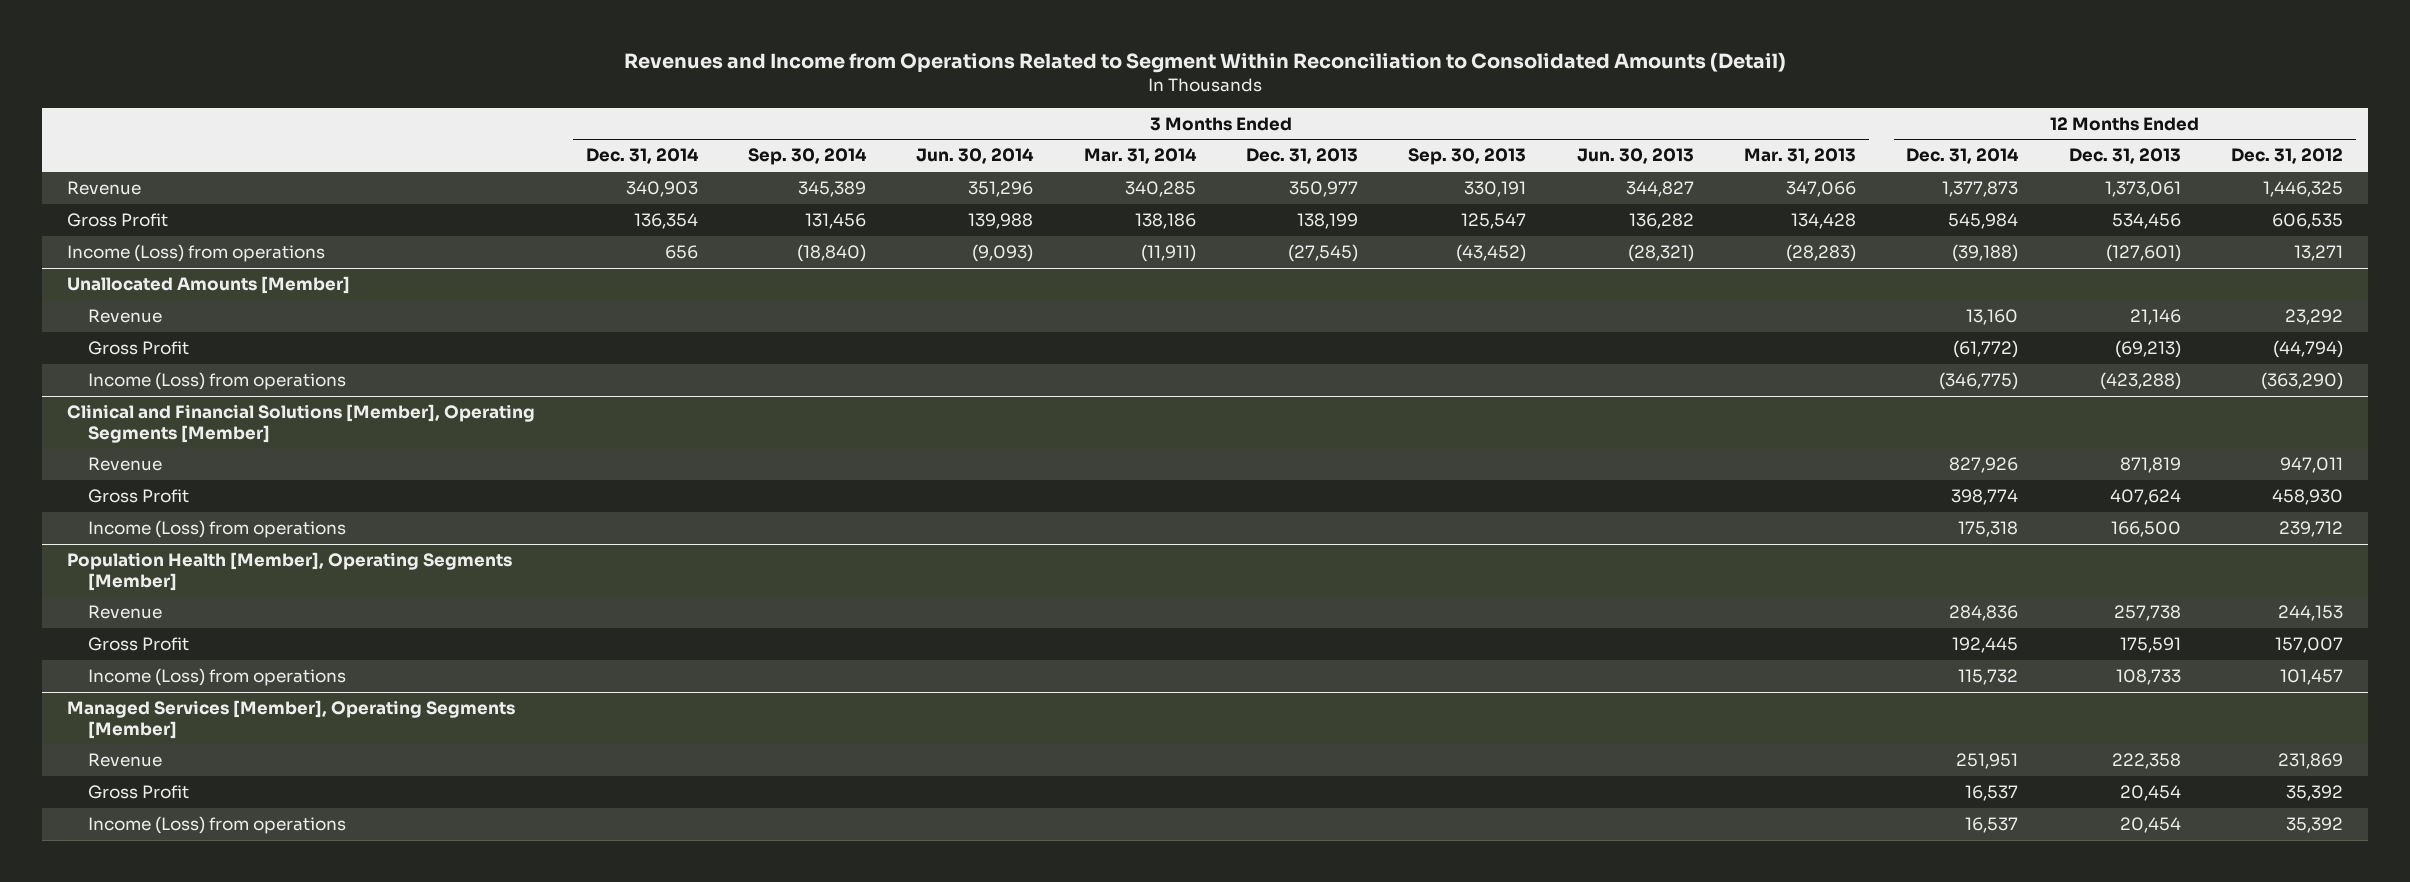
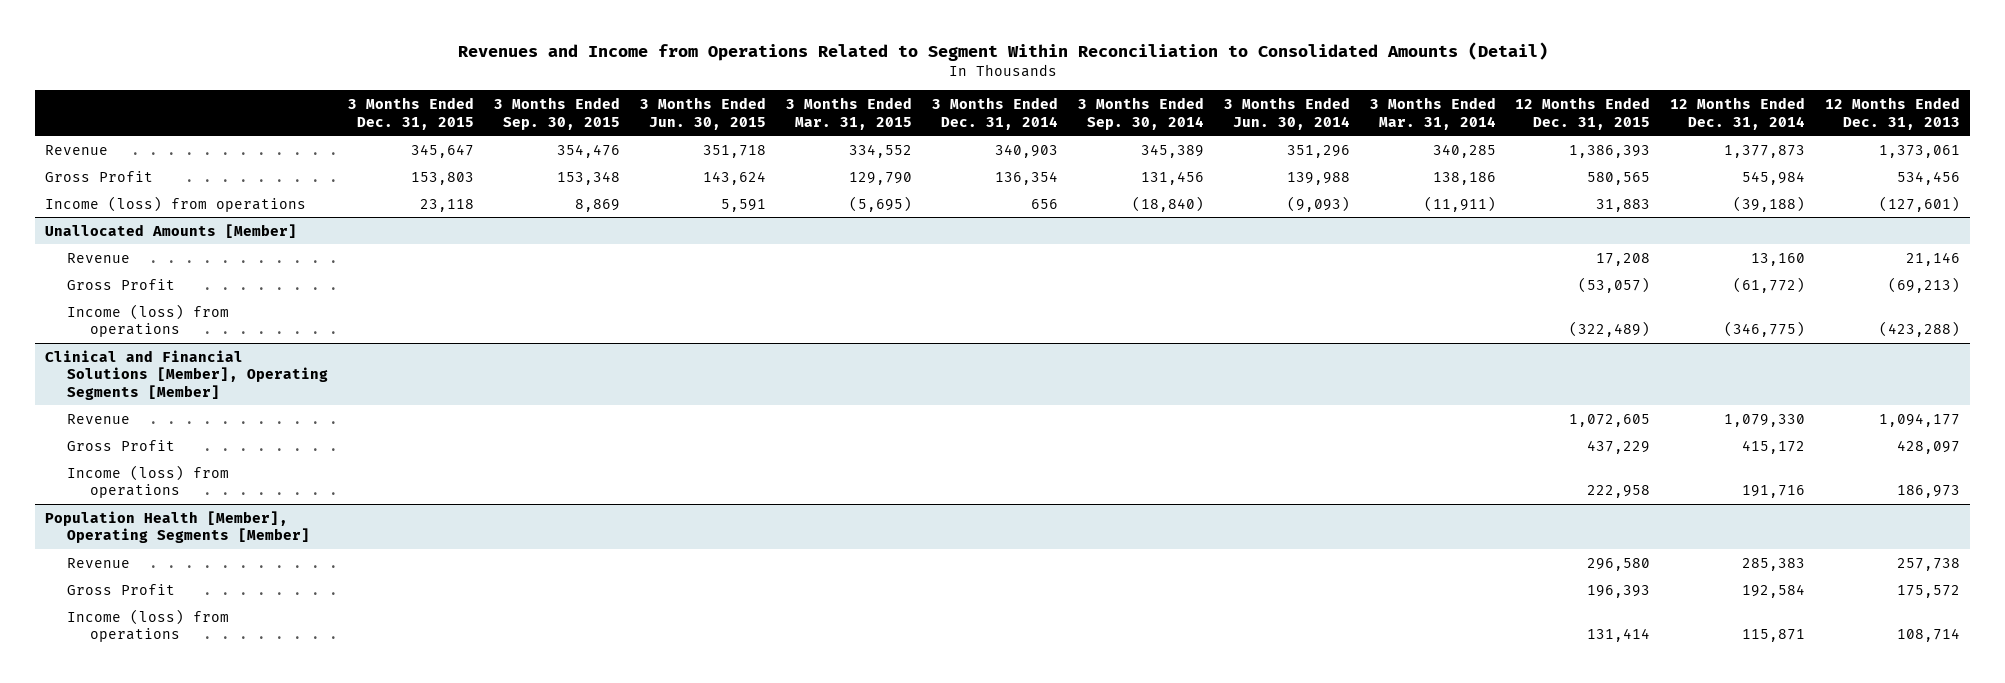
[1246,148,1359,165] Dec. 31, 2013 -> none
[1408,148,1527,166] Sep. 30, 2013 -> none
[1576,148,1694,165] Jun. 30, 2013 -> none
[1744,148,1857,165] Mar. 31, 2013 -> none
[2231,148,2344,165] Dec. 31, 2012 -> none
none -> [348,97,475,130] 3 Months Ended Dec. 31, 2015
none -> [494,97,621,130] 3 Months Ended Sep. 30, 2015
none -> [639,97,766,130] 3 Months Ended Jun. 30, 2015
none -> [785,97,912,130] 3 Months Ended Mar. 31, 2015
none -> [1515,97,1651,130] 12 Months Ended Dec. 31, 2015
[67,243,326,262] Income (Loss) from operations -> [44,195,306,212] Income (loss) from operations
[87,371,346,390] Income (Loss) from operations -> [67,303,230,338] Income (loss) from operations
[1949,456,2019,473] 827,926 -> [1724,413,1806,427] 1,079,330
[2119,456,2181,473] 871,819 -> [1879,412,1961,427] 1,094,177
[1951,488,2019,505] 398,774 -> [1742,439,1806,454] 415,172
[2109,488,2181,505] 407,624 -> [1897,439,1961,454] 428,097
[87,519,346,538] Income (Loss) from operations -> [67,464,230,499] Income (loss) from operations
[1958,520,2019,537] 175,318 -> [1742,485,1806,499] 191,716
[2110,520,2181,537] 166,500 -> [1897,485,1961,499] 186,973
[67,699,516,739] Managed Services [Member], Operating Segments [Member] -> none
[87,752,162,767] Revenue -> none
[87,784,189,799] Gross Profit -> none
[87,815,346,834] Income (Loss) from operations -> none
[1949,604,2019,621] 284,836 -> [1742,557,1806,571] 285,383
[1952,636,2019,653] 192,445 -> [1742,583,1806,598] 192,584
[2119,636,2181,653] 175,591 -> [1897,584,1961,598] 175,572
[87,667,346,686] Income (Loss) from operations -> [67,608,230,643] Income (loss) from operations
[1958,668,2019,685] 115,732 -> [1742,629,1806,643] 115,871
[2115,668,2181,685] 108,733 -> [1897,628,1961,643] 108,714

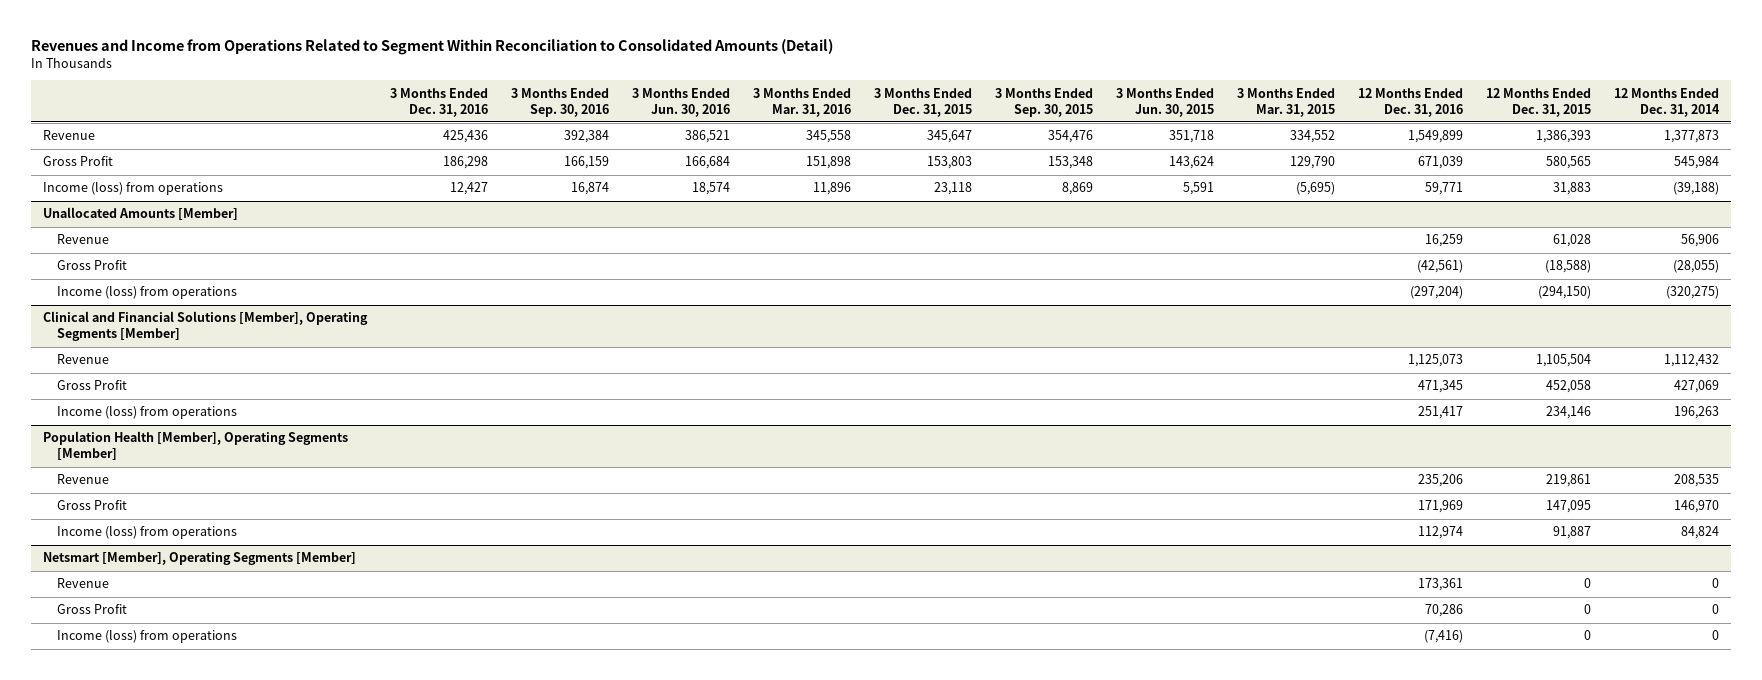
[931,97,1058,130] 3 Months Ended Dec. 31, 2014 -> none
[1077,97,1204,130] 3 Months Ended Sep. 30, 2014 -> none
[1223,97,1350,130] 3 Months Ended Jun. 30, 2014 -> none
[1369,97,1496,130] 3 Months Ended Mar. 31, 2014 -> none
[1825,97,1961,130] 12 Months Ended Dec. 31, 2013 -> none
none -> [389,87,488,117] 3 Months Ended Dec. 31, 2016
none -> [510,87,609,117] 3 Months Ended Sep. 30, 2016
none -> [631,87,730,117] 3 Months Ended Jun. 30, 2016
none -> [752,87,851,117] 3 Months Ended Mar. 31, 2016
none -> [1358,87,1464,117] 12 Months Ended Dec. 31, 2016
[1596,252,1651,266] 17,208 -> [1553,234,1592,248] 61,028
[1751,252,1806,266] 13,160 -> [1681,234,1720,248] 56,906
[1578,276,1651,293] (53,057) -> [1545,260,1592,274] (18,588)
[1733,276,1806,293] (61,772) -> [1673,260,1720,274] (28,055)
[1569,321,1651,338] (322,489) -> [1538,286,1592,300] (294,150)
[1724,321,1806,338] (346,775) -> [1666,286,1720,300] (320,275)
[1569,413,1651,427] 1,072,605 -> [1536,354,1592,368] 1,105,504
[1724,413,1806,427] 1,079,330 -> [1664,354,1720,368] 1,112,432
[1587,439,1651,454] 437,229 -> [1546,380,1592,394] 452,058
[1742,439,1806,454] 415,172 -> [1674,380,1720,394] 427,069
[1587,485,1651,499] 222,958 -> [1546,406,1592,420] 234,146
[1742,485,1806,499] 191,716 -> [1674,406,1720,420] 196,263
[1587,557,1651,571] 296,580 -> [1546,474,1592,488] 219,861
[1742,557,1806,571] 285,383 -> [1674,474,1720,488] 208,535
[1587,584,1651,598] 196,393 -> [1546,500,1592,514] 147,095
[1742,583,1806,598] 192,584 -> [1674,500,1720,514] 146,970
[1587,628,1651,643] 131,414 -> [1553,526,1592,540] 91,887
[1742,629,1806,643] 115,871 -> [1681,526,1720,540] 84,824
none -> [42,552,356,566] Netsmart [Member], Operating Segments [Member]
none -> [57,578,110,589] Revenue
none -> [57,604,128,615] Gross Profit
none -> [57,629,238,644] Income (loss) from operations

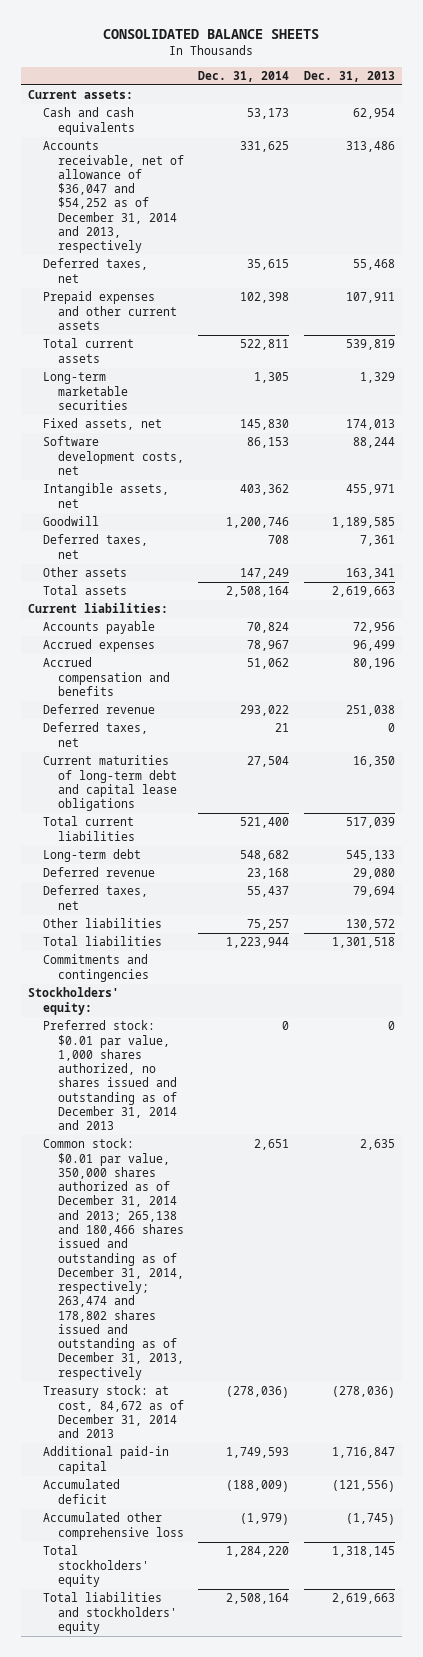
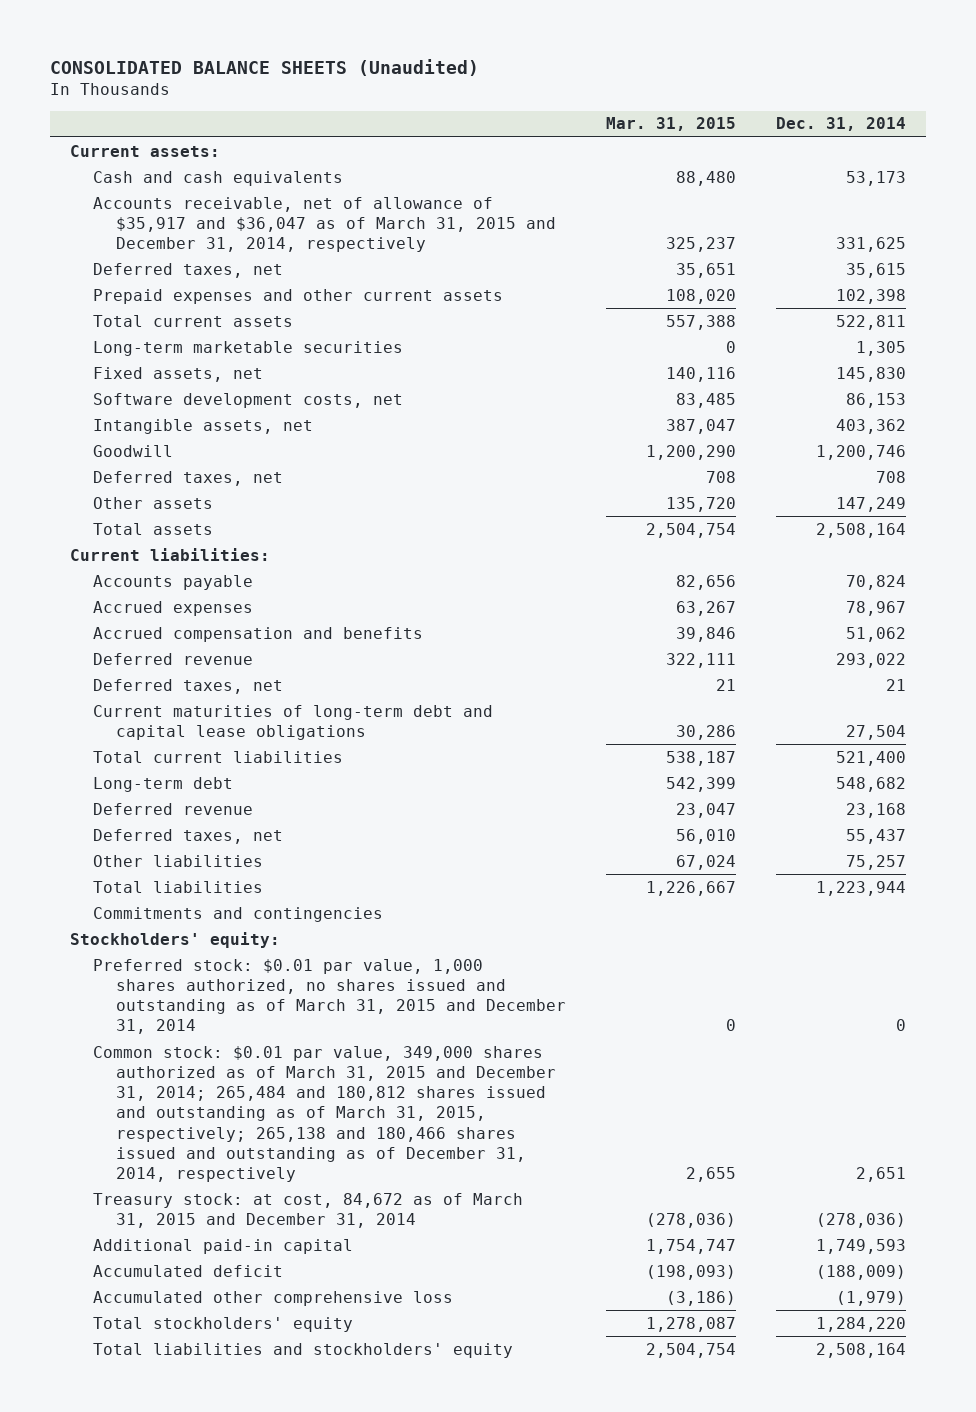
[103,29,320,40] CONSOLIDATED BALANCE SHEETS -> [49,58,479,76] CONSOLIDATED BALANCE SHEETS (Unaudited)
[303,70,395,82] Dec. 31, 2013 -> none
none -> [605,117,736,132] Mar. 31, 2015
[43,141,184,254] Accounts receivable, net of allowance of $36,047 and $54,252 as of December 31, 2014 and 2013, respectively -> [92,196,556,253] Accounts receivable, net of allowance of $35,917 and $36,047 as of March 31, 2015 and December 31, 2014, respectively
[43,1020,177,1131] Preferred stock: $0.01 par value, 1,000 shares authorized, no shares issued and outstanding as of December 31, 2014 and 2013 -> [92,958,566,1035] Preferred stock: $0.01 par value, 1,000 shares authorized, no shares issued and outstanding as of March 31, 2015 and December 31, 2014
[43,1138,184,1380] Common stock: $0.01 par value, 350,000 shares authorized as of December 31, 2014 and 2013; 265,138 and 180,466 shares issued and outstanding as of December 31, 2014, respectively; 263,474 and 178,802 shares issued and outstanding as of December 31, 2013, respectively -> [92,1045,556,1183] Common stock: $0.01 par value, 349,000 shares authorized as of March 31, 2015 and December 31, 2014; 265,484 and 180,812 shares issued and outstanding as of March 31, 2015, respectively; 265,138 and 180,466 shares issued and outstanding as of December 31, 2014, respectively
[43,1385,184,1439] Treasury stock: at cost, 84,672 as of December 31, 2014 and 2013 -> [92,1192,523,1228] Treasury stock: at cost, 84,672 as of March 31, 2015 and December 31, 2014

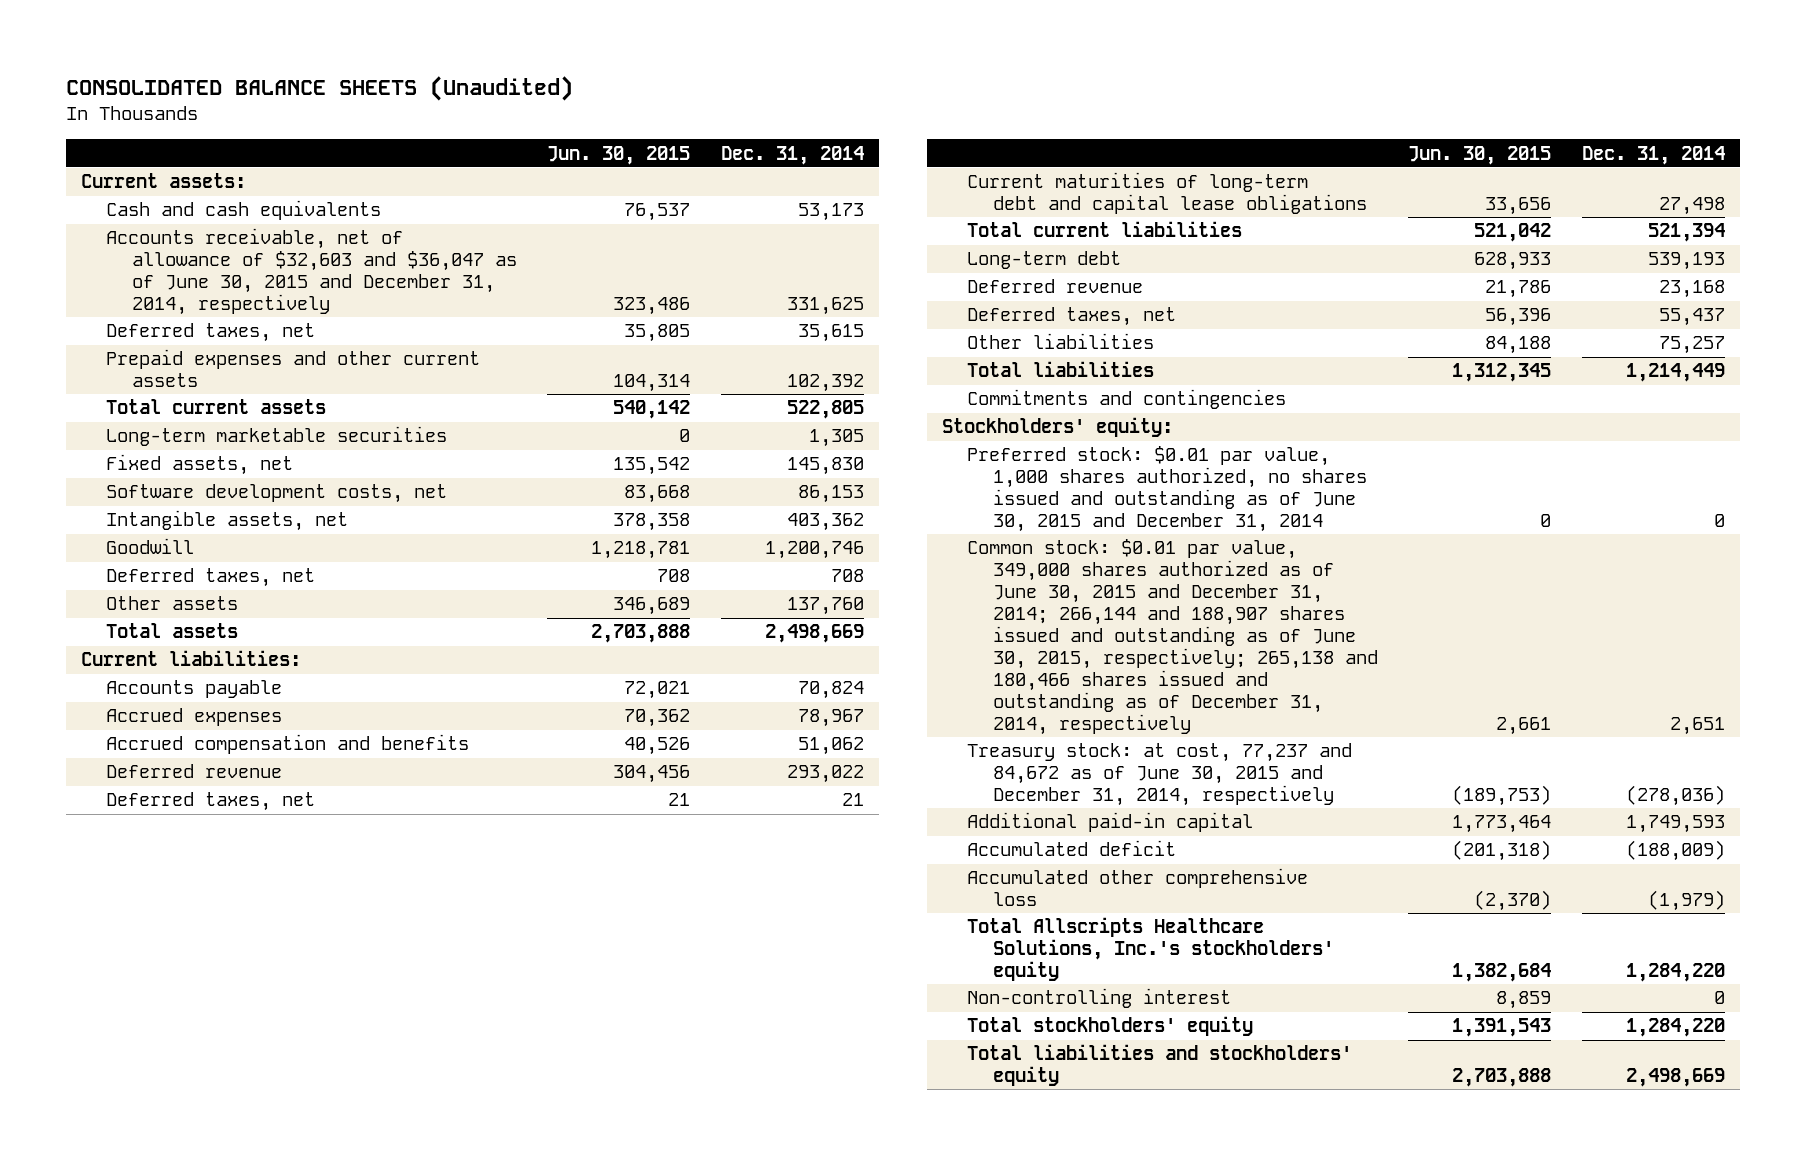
[605,117,736,132] Mar. 31, 2015 -> none
none -> [547,145,691,165] Jun. 30, 2015
[92,196,556,253] Accounts receivable, net of allowance of $35,917 and $36,047 as of March 31, 2015 and December 31, 2014, respectively -> [106,228,517,316] Accounts receivable, net of allowance of $32,603 and $36,047 as of June 30, 2015 and December 31, 2014, respectively
[836,288,907,304] 102,398 -> [786,374,864,393] 102,392
[836,314,907,330] 522,811 -> [786,400,864,420] 522,805
[836,496,907,512] 147,249 -> [786,597,864,616] 137,760
[816,522,907,538] 2,508,164 -> [764,624,864,644] 2,498,669
[846,724,907,740] 27,504 -> [1659,197,1726,216] 27,498
[836,750,907,766] 521,400 -> [1648,223,1726,243] 521,394
[836,776,907,792] 548,682 -> [1648,252,1726,271] 539,193
[816,880,907,896] 1,223,944 -> [1626,363,1726,383] 1,214,449
[92,958,566,1035] Preferred stock: $0.01 par value, 1,000 shares authorized, no shares issued and outstanding as of March 31, 2015 and December 31, 2014 -> [967,446,1367,533] Preferred stock: $0.01 par value, 1,000 shares authorized, no shares issued and outstanding as of June 30, 2015 and December 31, 2014
[92,1045,556,1183] Common stock: $0.01 par value, 349,000 shares authorized as of March 31, 2015 and December 31, 2014; 265,484 and 180,812 shares issued and outstanding as of March 31, 2015, respectively; 265,138 and 180,466 shares issued and outstanding as of December 31, 2014, respectively -> [967,539,1378,735] Common stock: $0.01 par value, 349,000 shares authorized as of June 30, 2015 and December 31, 2014; 266,144 and 188,907 shares issued and outstanding as of June 30, 2015, respectively; 265,138 and 180,466 shares issued and outstanding as of December 31, 2014, respectively
[92,1192,523,1228] Treasury stock: at cost, 84,672 as of March 31, 2015 and December 31, 2014 -> [967,743,1353,807] Treasury stock: at cost, 77,237 and 84,672 as of June 30, 2015 and December 31, 2014, respectively
none -> [967,917,1334,982] Total Allscripts Healthcare Solutions, Inc.'s stockholders' equity
none -> [967,988,1232,1009] Non-controlling interest
[816,1342,907,1358] 2,508,164 -> [1626,1068,1726,1088] 2,498,669

